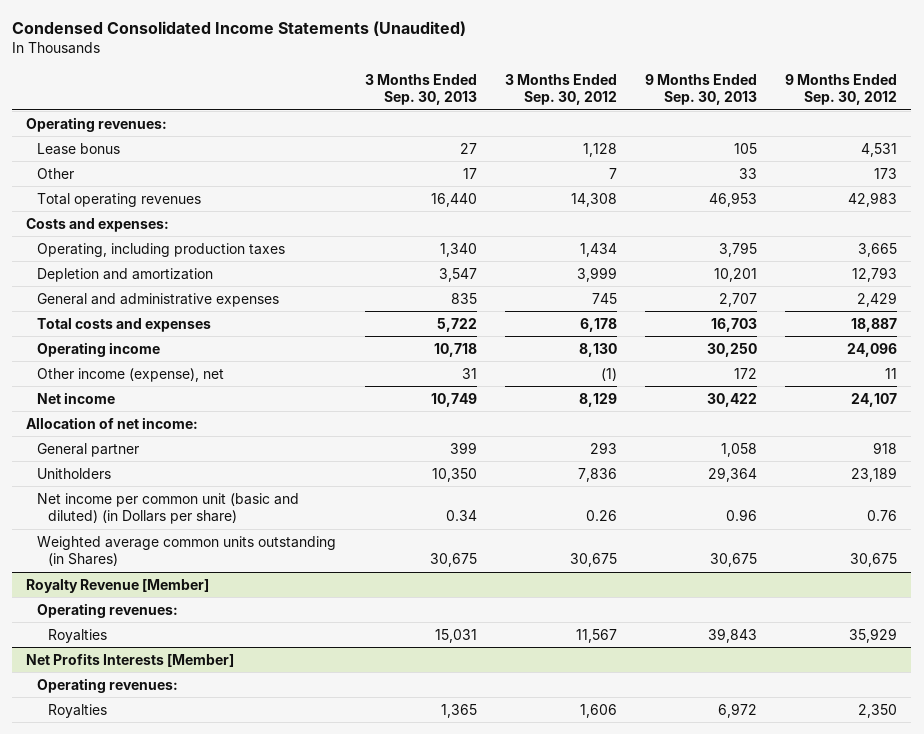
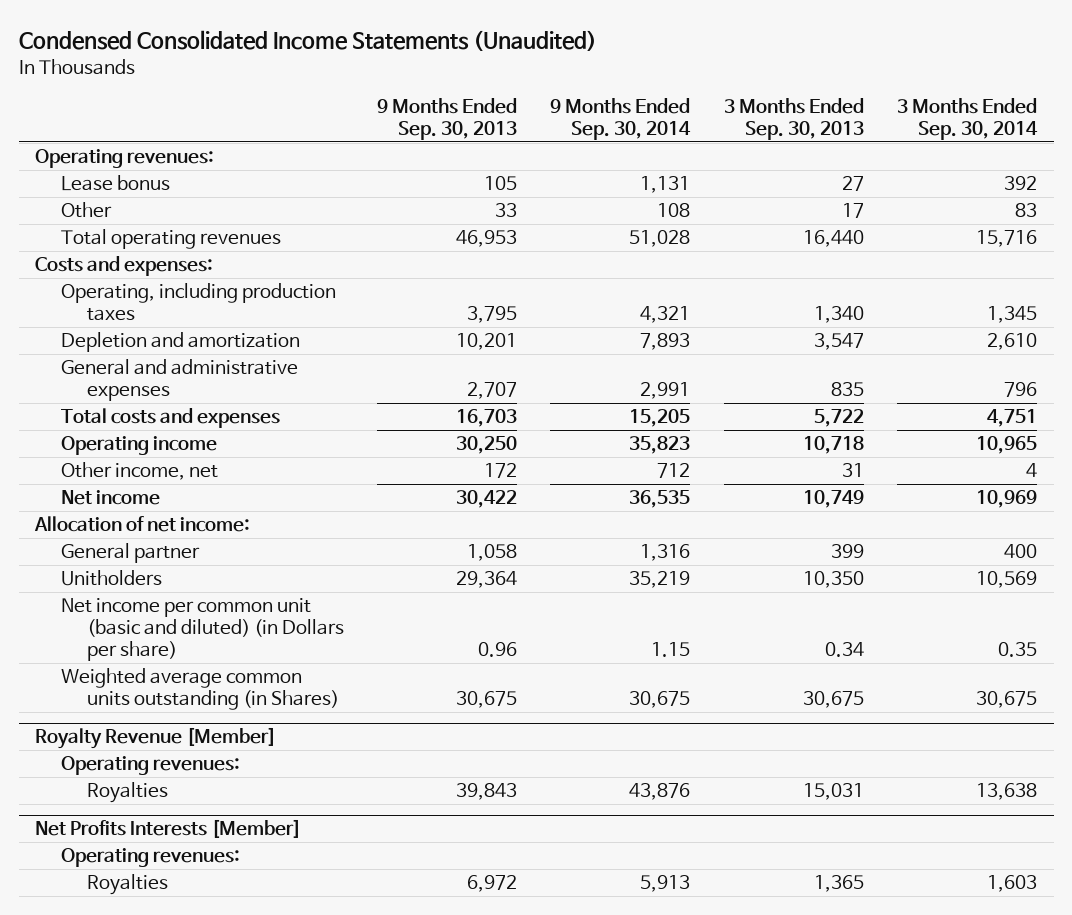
[504,74,617,106] 3 Months Ended Sep. 30, 2012 -> none
[785,74,898,106] 9 Months Ended Sep. 30, 2012 -> none
none -> [550,97,692,141] 9 Months Ended Sep. 30, 2014
none -> [896,97,1038,141] 3 Months Ended Sep. 30, 2014
[37,367,225,382] Other income (expense), net -> [61,462,219,481] Other income, net

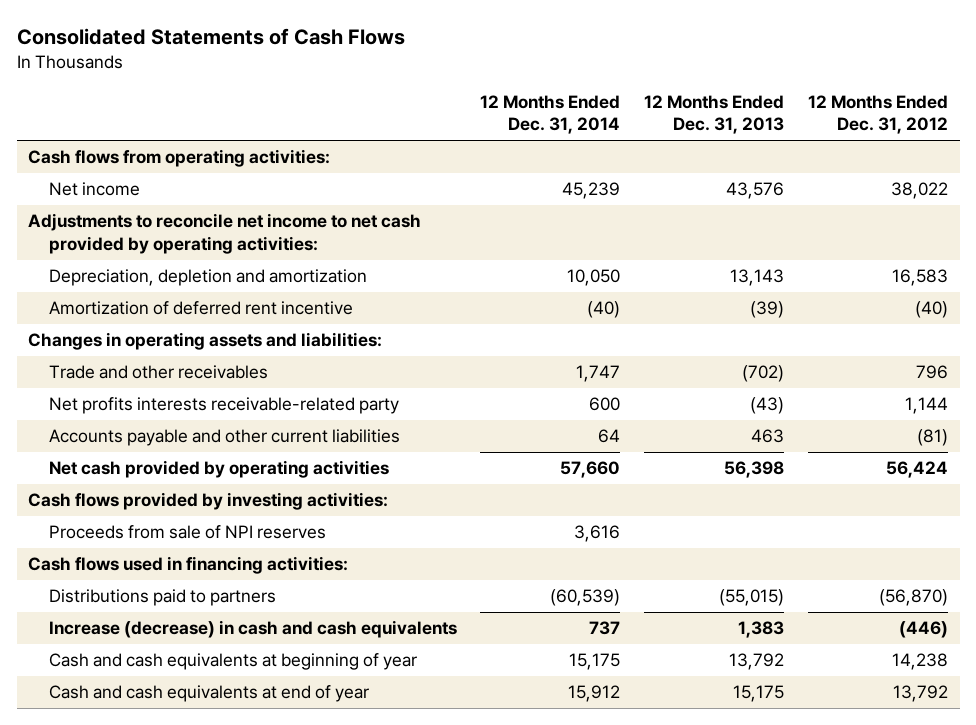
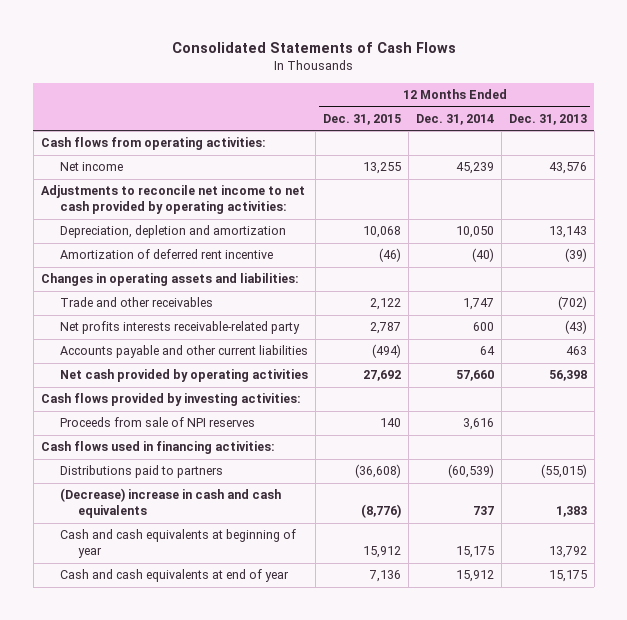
[807,94,948,135] 12 Months Ended Dec. 31, 2012 -> none
none -> [322,114,401,126] Dec. 31, 2015
[48,620,457,639] Increase (decrease) in cash and cash equivalents -> [59,488,281,519] (Decrease) increase in cash and cash equivalents

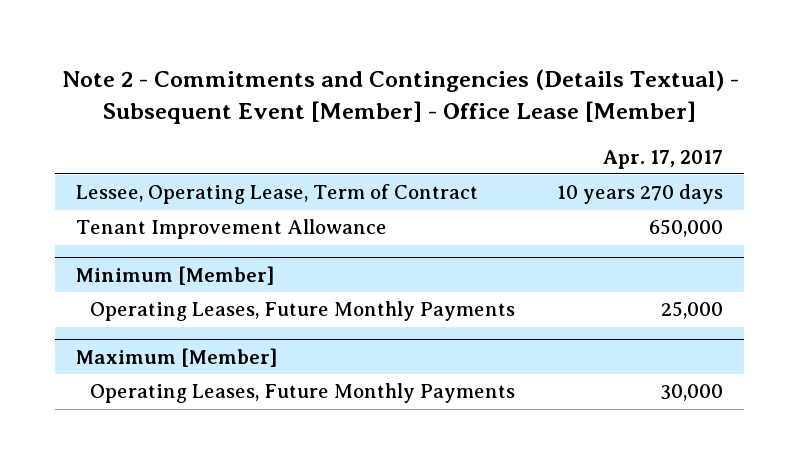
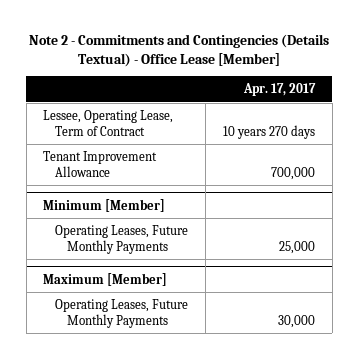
[61,68,739,124] Note 2 - Commitments and Contingencies (Details Textual) - Subsequent Event [Member] - Office Lease [Member] -> [29,34,330,68] Note 2 - Commitments and Contingencies (Details Textual) - Office Lease [Member]
[649,219,724,238] 650,000 -> [270,166,315,180] 700,000

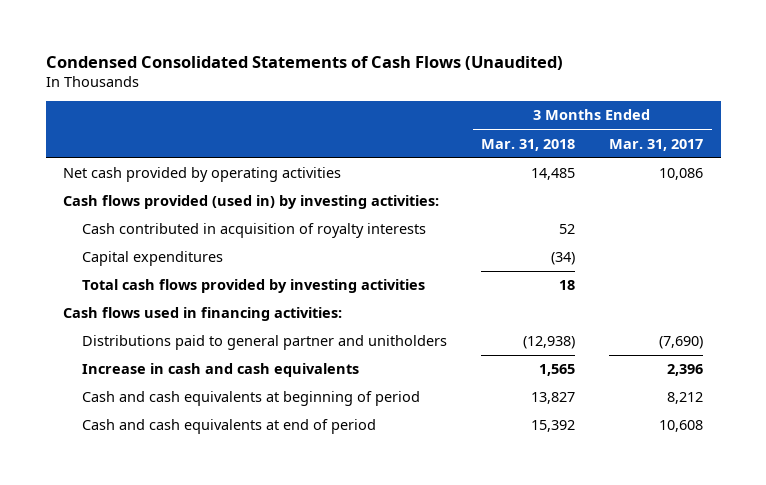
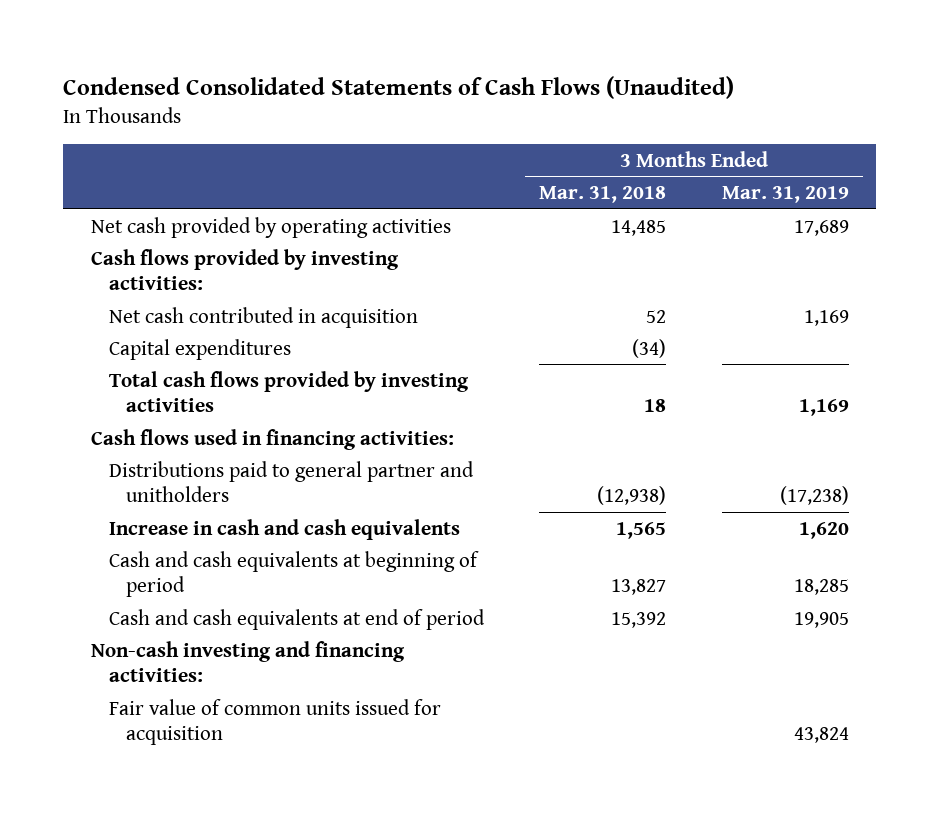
[609,138,704,151] Mar. 31, 2017 -> none
none -> [721,185,849,203] Mar. 31, 2019
[62,195,439,210] Cash flows provided (used in) by investing activities: -> [91,248,400,291] Cash flows provided by investing activities:
[82,223,427,239] Cash contributed in acquisition of royalty interests -> [108,306,418,328] Net cash contributed in acquisition
none -> [91,640,406,683] Non-cash investing and financing activities:
none -> [108,698,441,746] Fair value of common units issued for acquisition

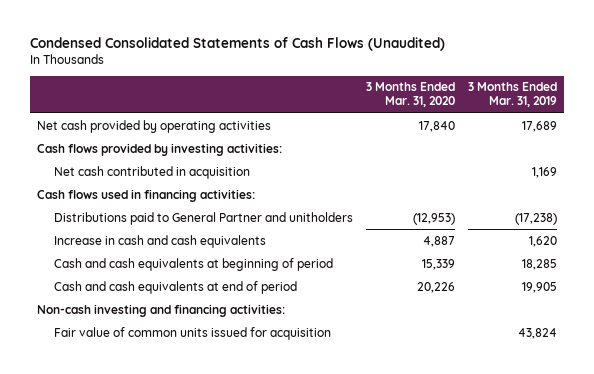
[539,185,667,203] Mar. 31, 2018 -> none
none -> [366,82,456,108] 3 Months Ended Mar. 31, 2020
[108,338,291,360] Capital expenditures -> none
[108,370,469,413] Total cash flows provided by investing activities -> none
[108,460,474,503] Distributions paid to general partner and unitholders -> [53,211,353,225] Distributions paid to General Partner and unitholders

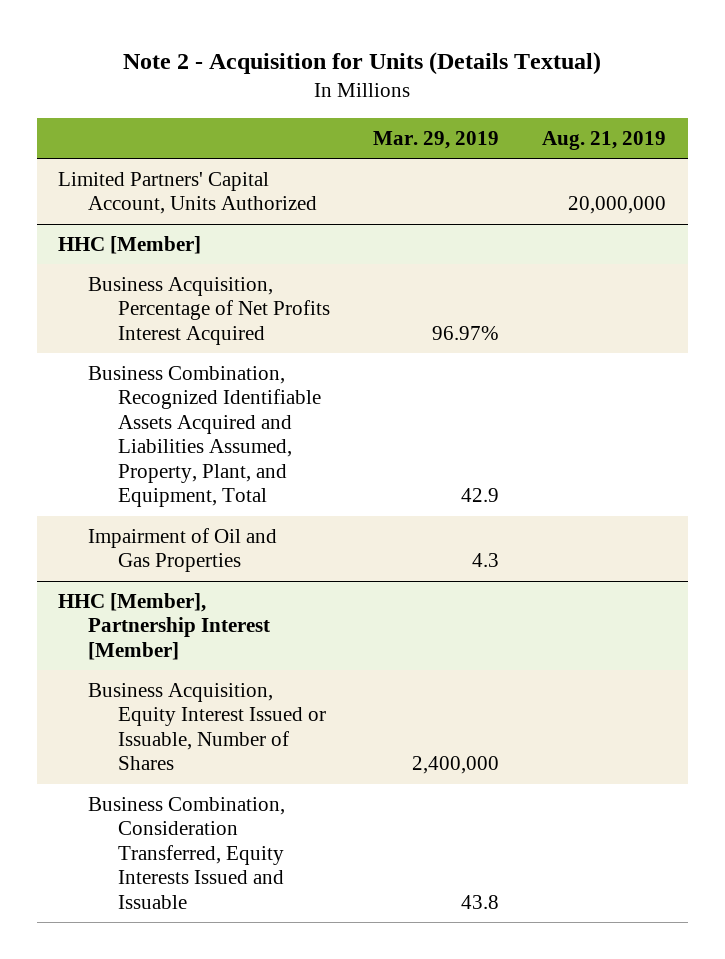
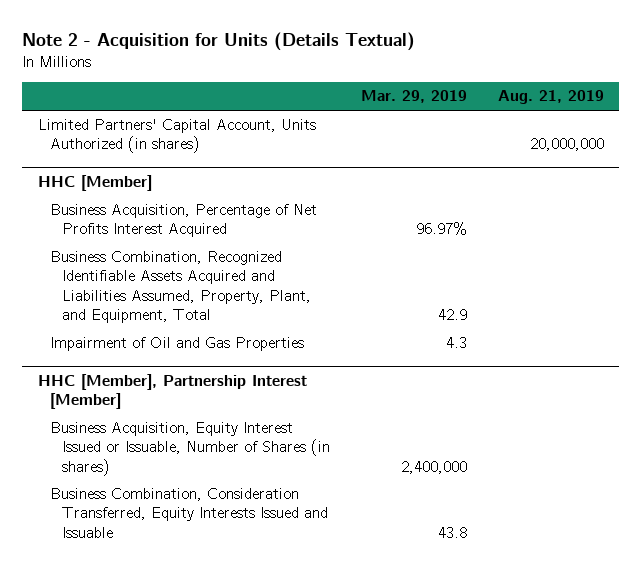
[58,171,317,215] Limited Partners' Capital Account, Units Authorized -> [37,119,316,154] Limited Partners' Capital Account, Units Authorized (in shares)
[87,682,326,771] Business Acquisition, Equity Interest Issued or Issuable, Number of Shares -> [49,422,330,476] Business Acquisition, Equity Interest Issued or Issuable, Number of Shares (in shares)

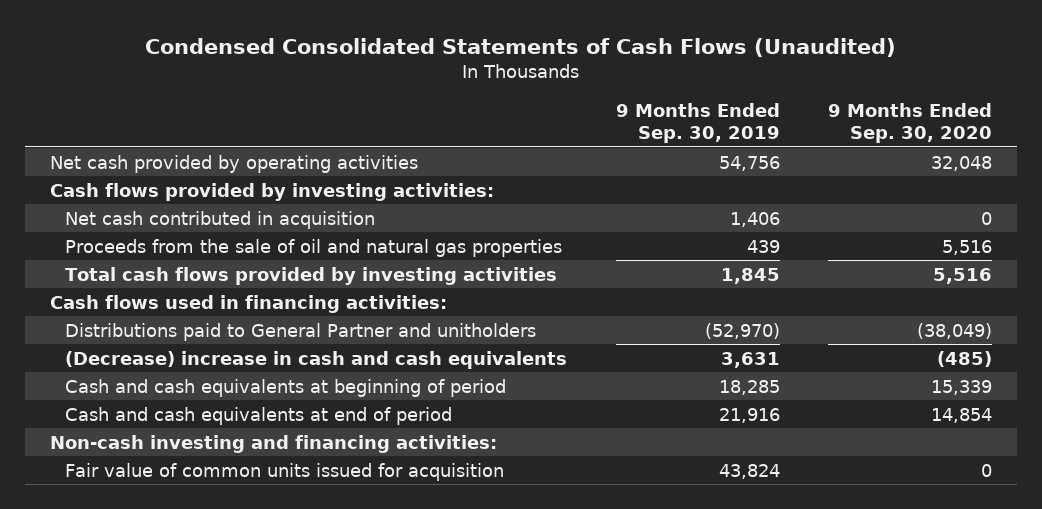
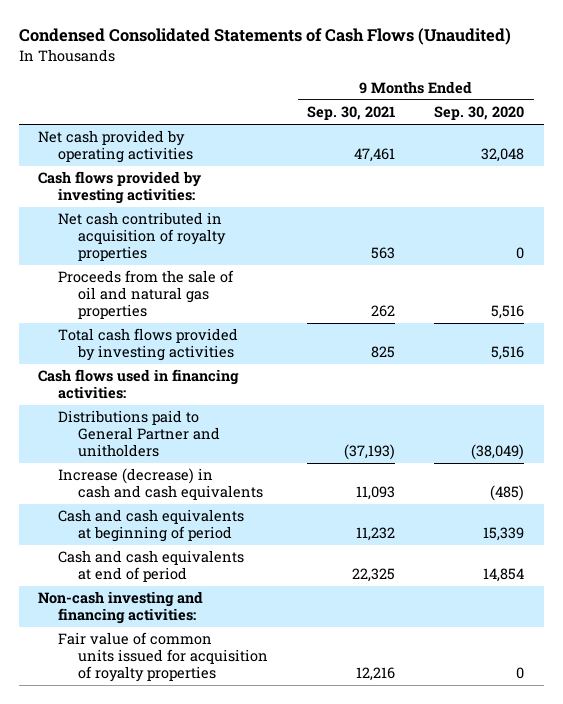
[615,103,780,144] 9 Months Ended Sep. 30, 2019 -> none
none -> [307,106,396,121] Sep. 30, 2021
[65,210,376,229] Net cash contributed in acquisition -> [58,212,227,261] Net cash contributed in acquisition of royalty properties
[65,350,568,369] (Decrease) increase in cash and cash equivalents -> [58,468,264,501] Increase (decrease) in cash and cash equivalents
[65,462,505,481] Fair value of common units issued for acquisition -> [58,632,269,682] Fair value of common units issued for acquisition of royalty properties

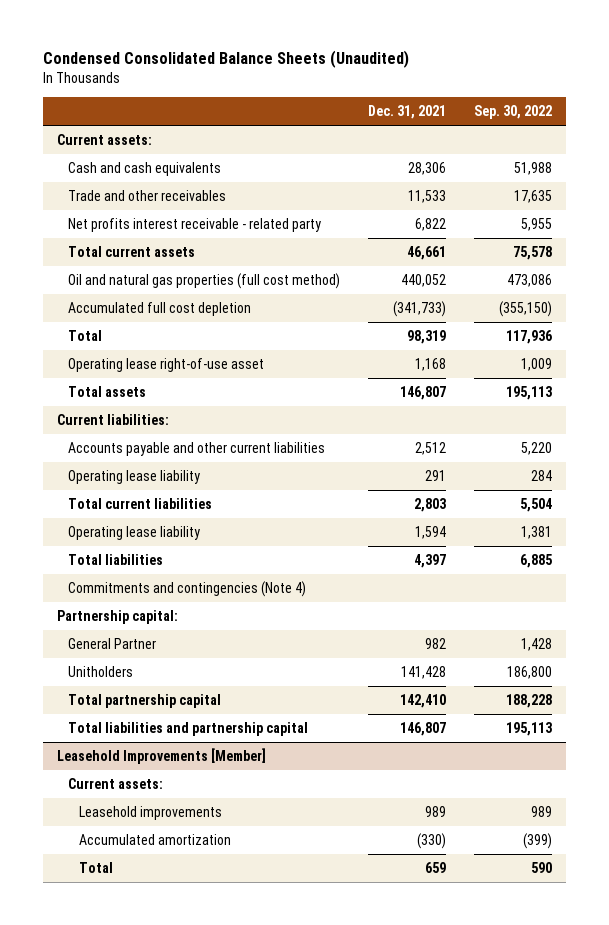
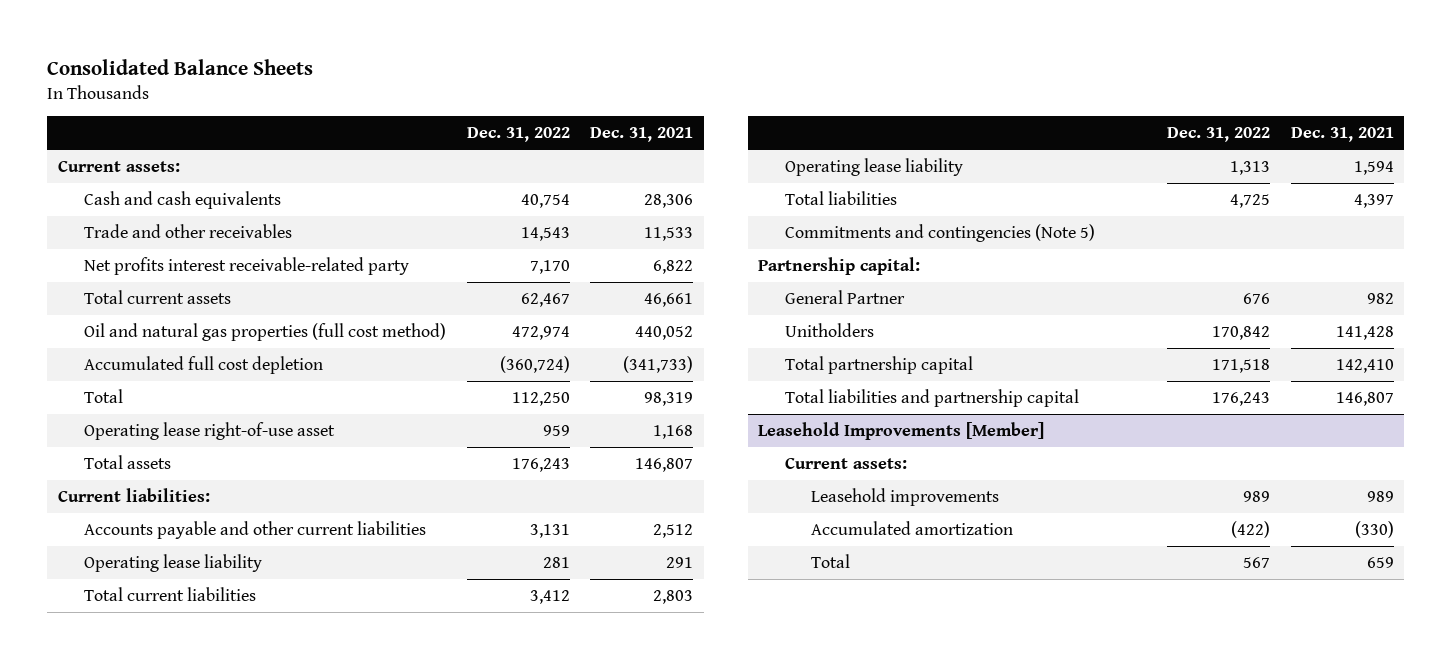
[42,50,409,69] Condensed Consolidated Balance Sheets (Unaudited) -> [47,58,314,75] Consolidated Balance Sheets
[474,104,553,119] Sep. 30, 2022 -> none
none -> [466,127,570,143] Dec. 31, 2022
[67,218,321,233] Net profits interest receivable - related party -> [84,256,410,275] Net profits interest receivable-related party
[67,581,306,598] Commitments and contingencies (Note 4) -> [784,223,1095,242] Commitments and contingencies (Note 5)

